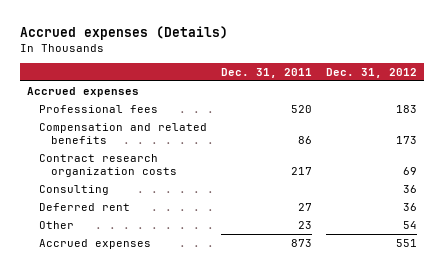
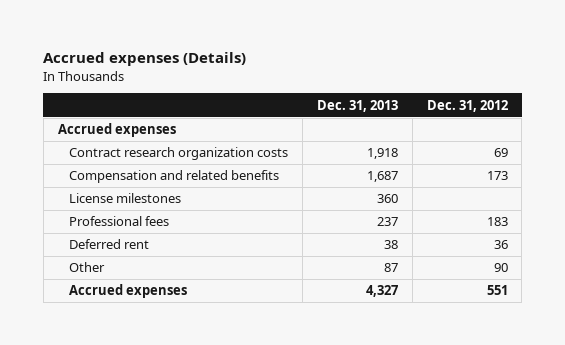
[221,67,313,78] Dec. 31, 2011 -> none
none -> [316,99,398,112] Dec. 31, 2013
[39,185,110,196] Consulting -> none
[39,123,208,145] Compensation and related benefits -> [68,170,279,184] Compensation and related benefits
none -> [68,193,181,204] License milestones
[39,105,159,114] Professional fees -> [68,216,169,227] Professional fees
[403,221,418,230] 54 -> [493,263,508,273] 90

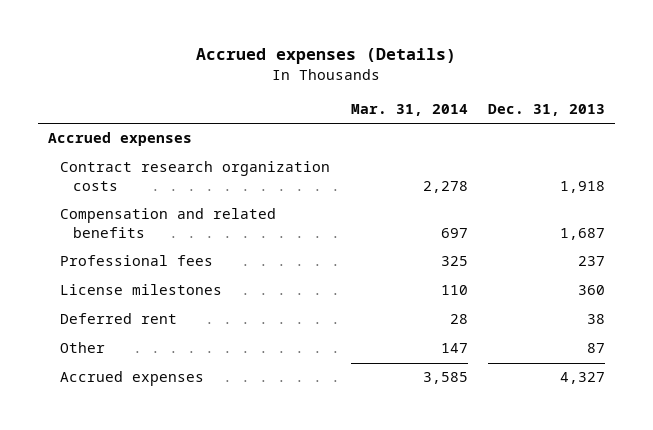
[426,99,508,112] Dec. 31, 2012 -> none
none -> [350,104,468,117] Mar. 31, 2014
[68,193,181,204] License milestones -> [60,284,223,296] License milestones

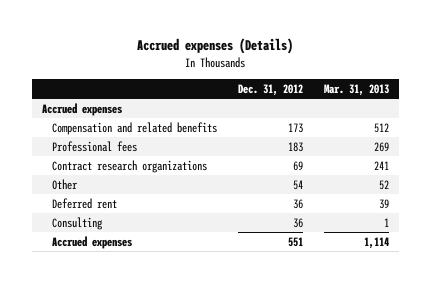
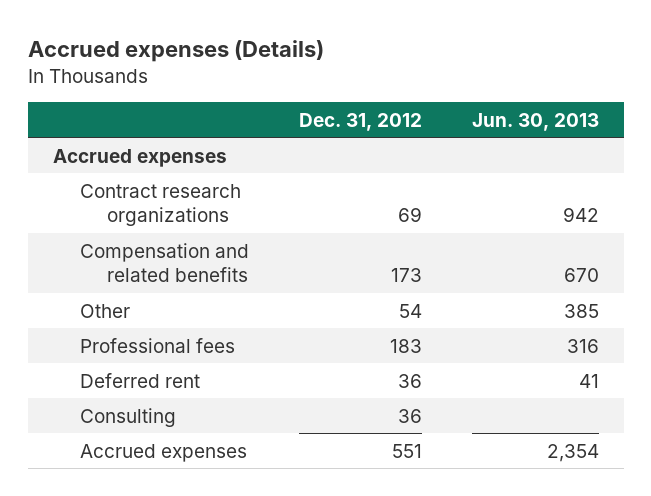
[323,83,389,96] Mar. 31, 2013 -> none
none -> [471,112,599,131] Jun. 30, 2013
[52,121,218,135] Compensation and related benefits -> [79,242,249,282] Compensation and related benefits
[52,140,138,152] Professional fees -> [79,337,235,353] Professional fees

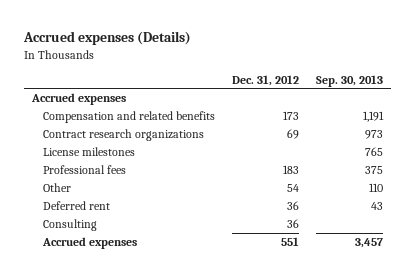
[471,112,599,131] Jun. 30, 2013 -> none
none -> [315,74,383,87] Sep. 30, 2013
[79,183,241,226] Contract research organizations -> [42,129,204,142] Contract research organizations
none -> [42,147,135,157] License milestones
[79,303,130,318] Other -> [42,183,71,193] Other

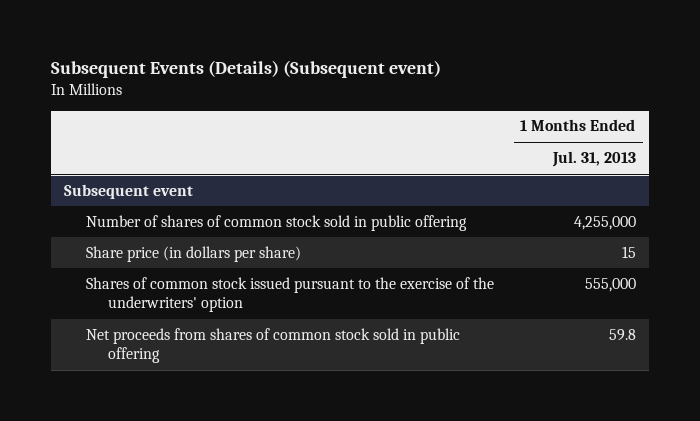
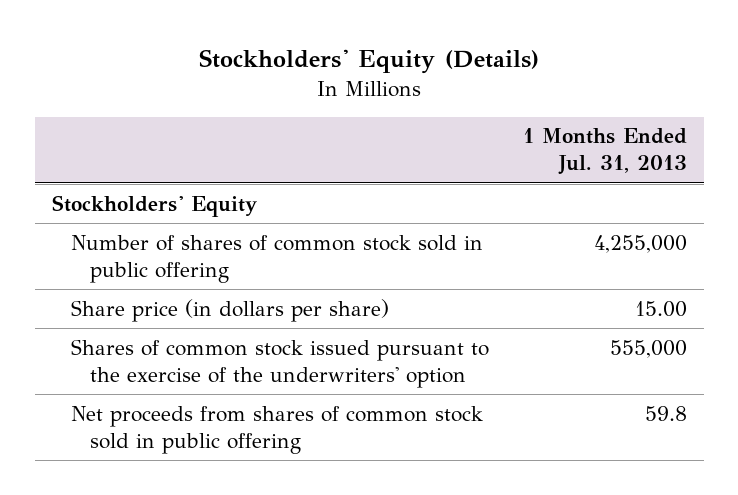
[50,60,441,79] Subsequent Events (Details) (Subsequent event) -> [199,49,540,75] Stockholders' Equity (Details)
[64,183,194,199] Subsequent event -> none
none -> [51,194,257,217] Stockholders' Equity
[621,245,636,258] 15 -> [634,300,687,317] 15.00

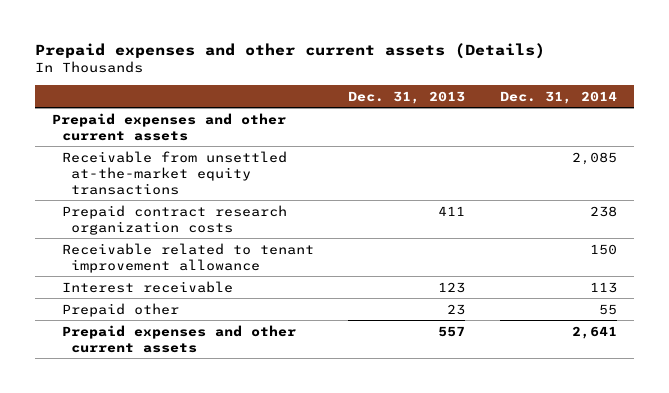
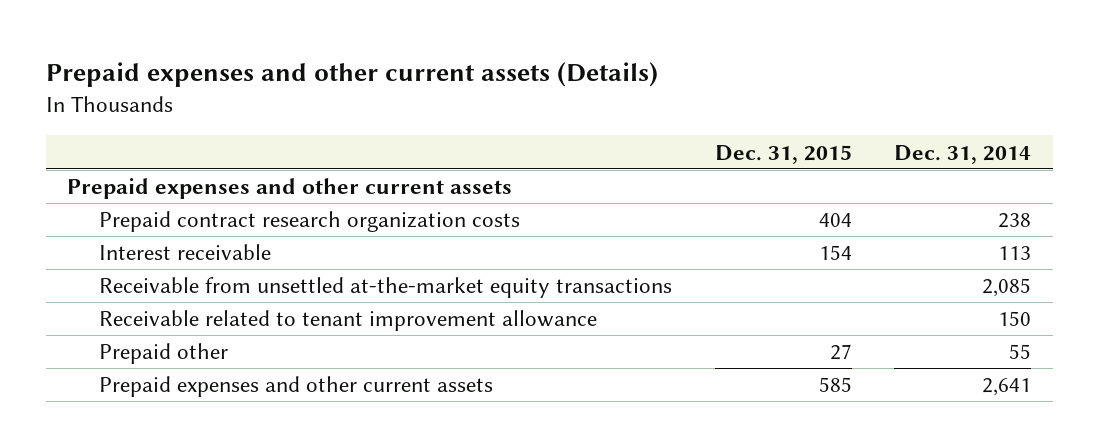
[348,90,466,104] Dec. 31, 2013 -> none
none -> [714,144,852,164] Dec. 31, 2015
[61,150,287,195] Receivable from unsettled at-the-market equity transactions -> [98,277,672,299] Receivable from unsettled at-the-market equity transactions
[61,242,314,273] Receivable related to tenant improvement allowance -> [98,310,597,332] Receivable related to tenant improvement allowance

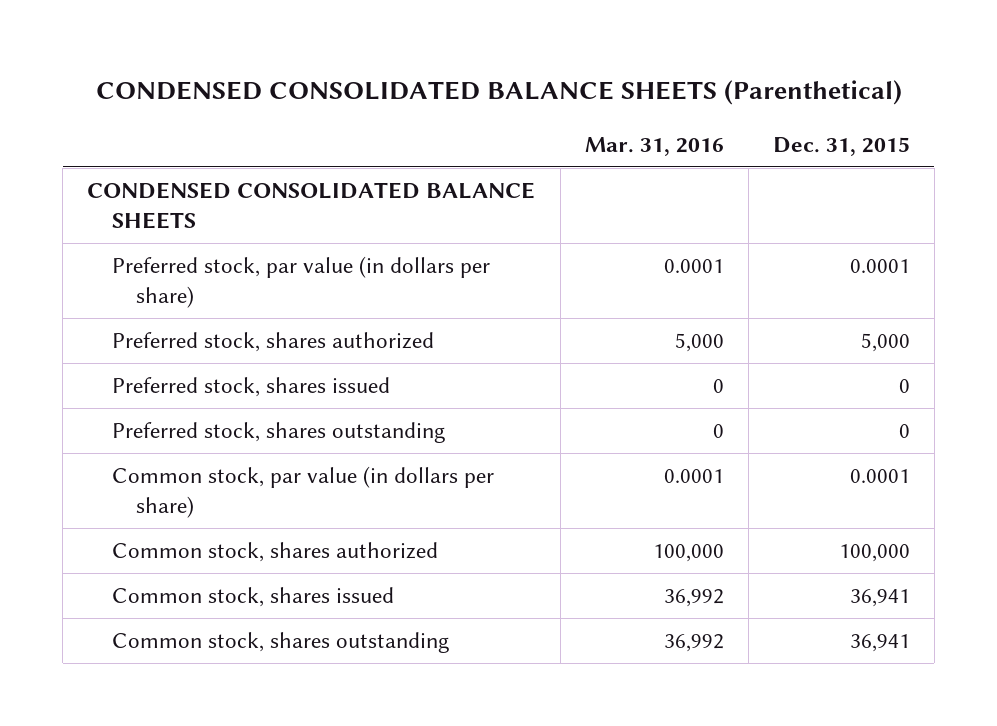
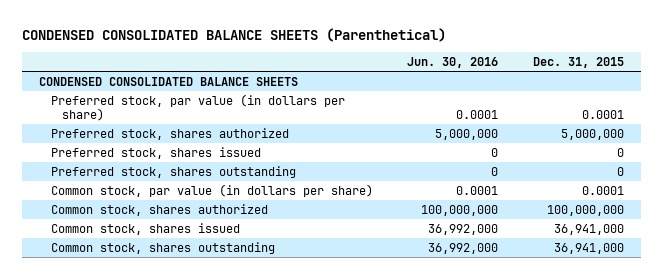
[584,136,724,156] Mar. 31, 2016 -> none
none -> [407,57,499,69] Jun. 30, 2016
[860,332,910,352] 5,000 -> [560,128,624,140] 5,000,000
[838,543,910,562] 100,000 -> [546,204,624,216] 100,000,000
[849,588,910,607] 36,941 -> [553,223,624,235] 36,941,000
[849,633,910,652] 36,941 -> [553,242,624,254] 36,941,000

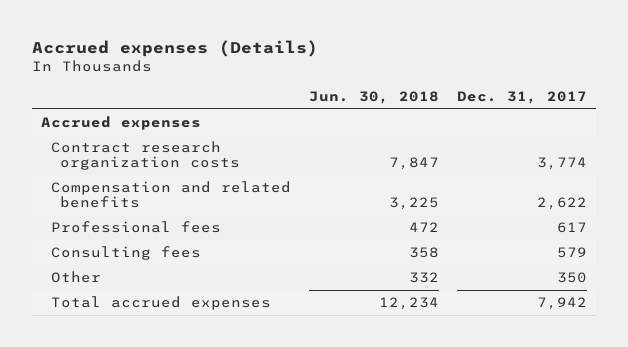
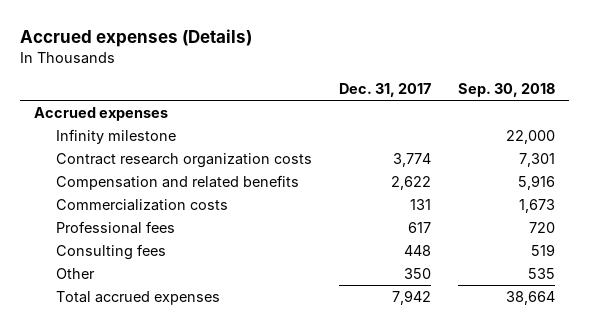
[308,91,439,105] Jun. 30, 2018 -> none
none -> [458,83,556,98] Sep. 30, 2018
none -> [55,128,176,144] Infinity milestone
none -> [55,198,228,211] Commercialization costs
[556,247,587,259] 579 -> [403,244,431,256] 448

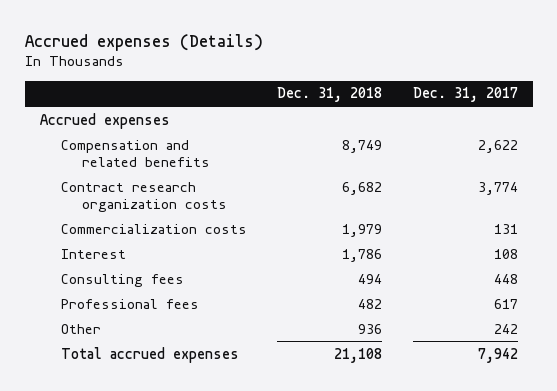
[458,83,556,98] Sep. 30, 2018 -> none
none -> [277,87,383,103] Dec. 31, 2018
[55,128,176,144] Infinity milestone -> none
[55,152,312,168] Contract research organization costs -> [60,181,227,212] Contract research organization costs
none -> [60,248,126,259] Interest
[55,220,175,234] Professional fees -> [60,298,199,309] Professional fees
[403,267,431,279] 350 -> [493,323,518,334] 242

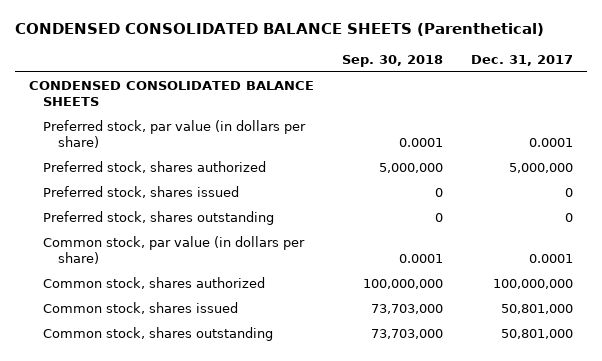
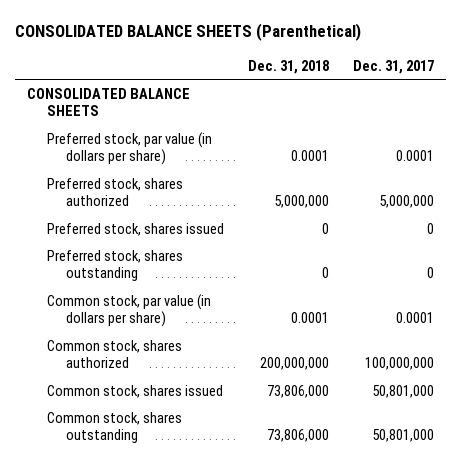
[14,23,544,37] CONDENSED CONSOLIDATED BALANCE SHEETS (Parenthetical) -> [14,23,361,42] CONSOLIDATED BALANCE SHEETS (Parenthetical)
[341,55,443,68] Sep. 30, 2018 -> none
none -> [247,59,329,74] Dec. 31, 2018
[28,81,314,107] CONDENSED CONSOLIDATED BALANCE SHEETS -> [26,87,190,117] CONSOLIDATED BALANCE SHEETS

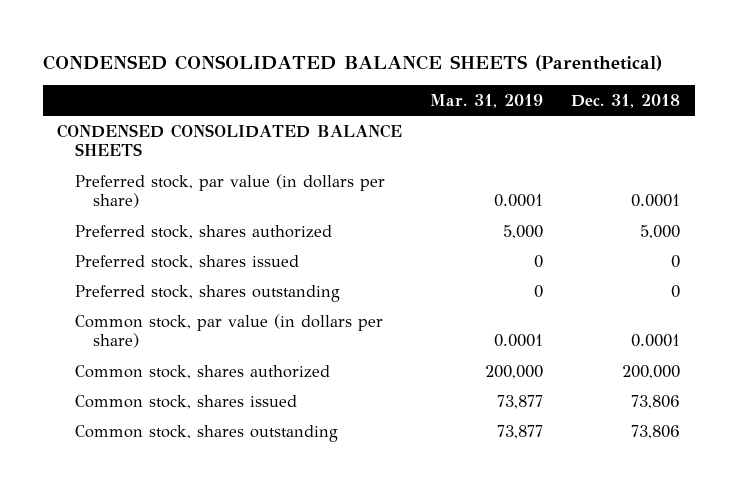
[14,23,361,42] CONSOLIDATED BALANCE SHEETS (Parenthetical) -> [43,54,663,71] CONDENSED CONSOLIDATED BALANCE SHEETS (Parenthetical)
[352,59,434,74] Dec. 31, 2017 -> none
none -> [430,93,544,108] Mar. 31, 2019
[26,87,190,117] CONSOLIDATED BALANCE SHEETS -> [57,123,403,156] CONDENSED CONSOLIDATED BALANCE SHEETS
[273,195,329,209] 5,000,000 -> [640,224,681,239] 5,000
[259,357,329,371] 200,000,000 -> [622,364,681,379] 200,000
[266,384,329,398] 73,806,000 -> [631,394,681,409] 73,806
[266,429,329,443] 73,806,000 -> [631,424,681,439] 73,806

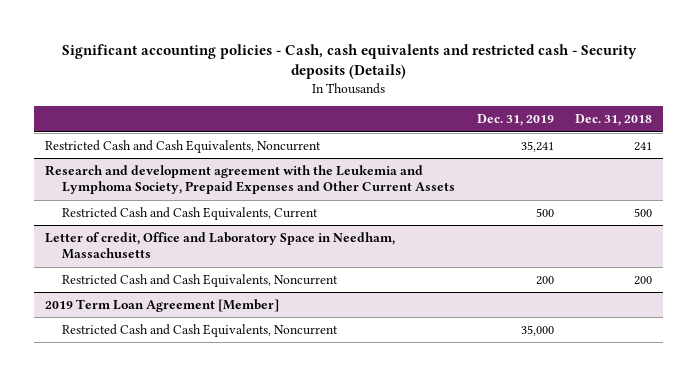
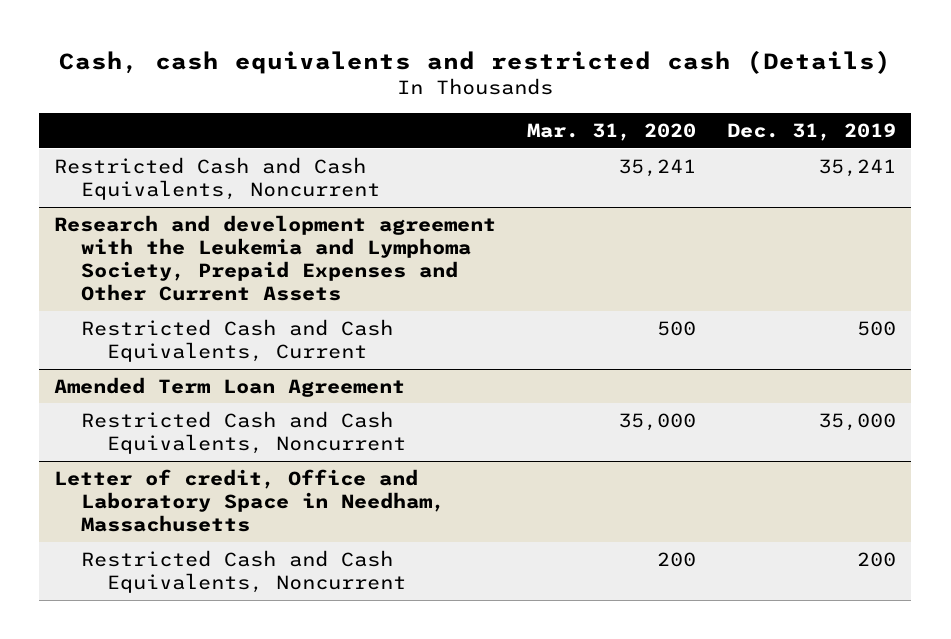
[61,43,637,80] Significant accounting policies - Cash, cash equivalents and restricted cash - Security deposits (Details) -> [59,49,892,74] Cash, cash equivalents and restricted cash (Details)
[575,114,653,127] Dec. 31, 2018 -> none
none -> [527,123,697,142] Mar. 31, 2020
none -> [54,376,406,397] Amended Term Loan Agreement
none -> [80,410,406,455] Restricted Cash and Cash Equivalents, Noncurrent
[44,298,279,312] 2019 Term Loan Agreement [Member] -> none
[61,323,338,337] Restricted Cash and Cash Equivalents, Noncurrent -> none

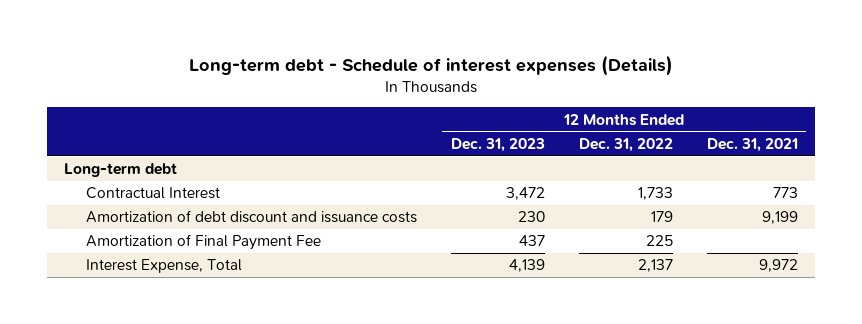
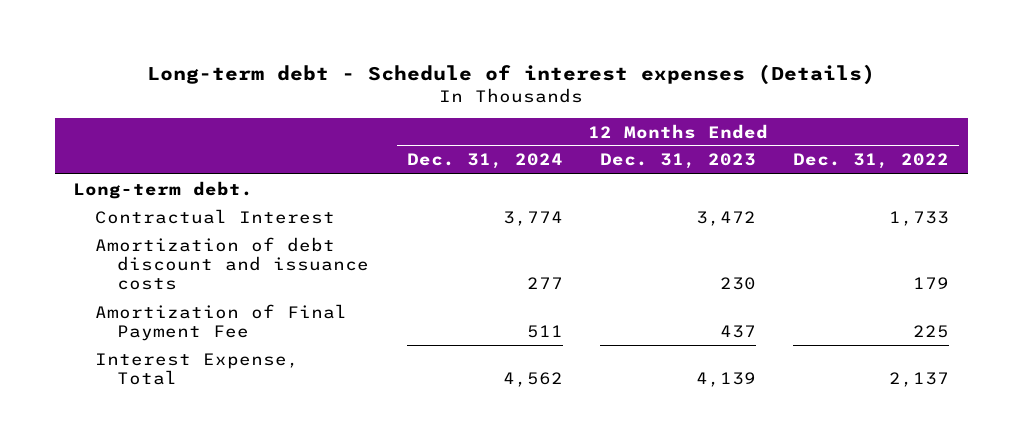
[706,137,798,152] Dec. 31, 2021 -> none
none -> [406,153,563,170] Dec. 31, 2024
[64,163,178,178] Long-term debt -> [73,180,254,199] Long-term debt.

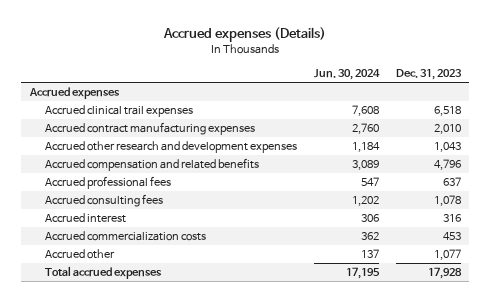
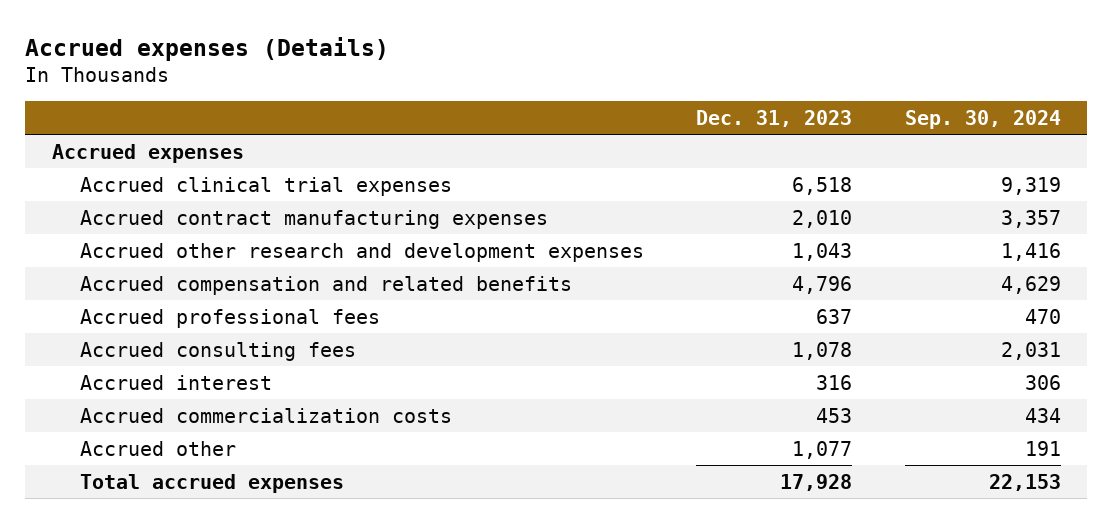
[313,69,380,81] Jun. 30, 2024 -> none
none -> [905,110,1062,130] Sep. 30, 2024
[44,104,193,117] Accrued clinical trail expenses -> [79,176,452,196] Accrued clinical trial expenses

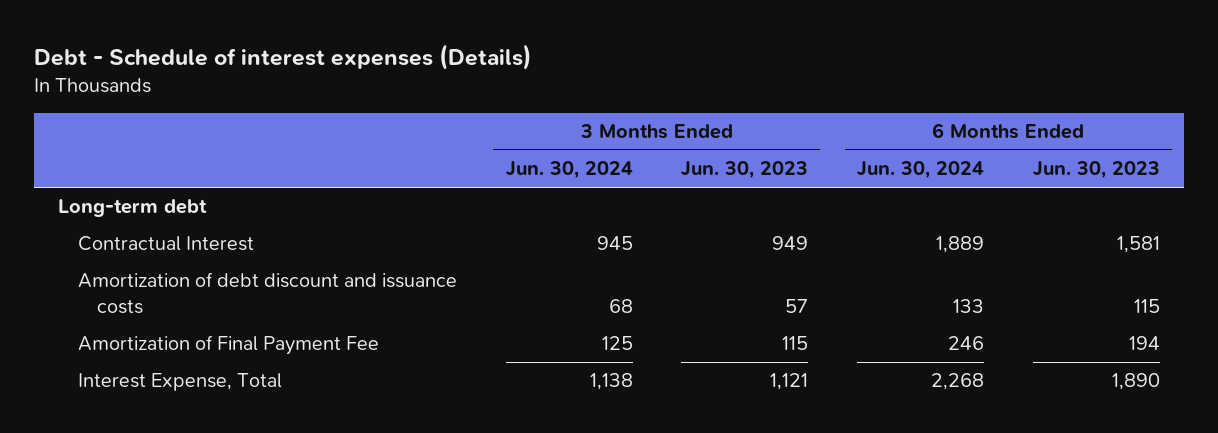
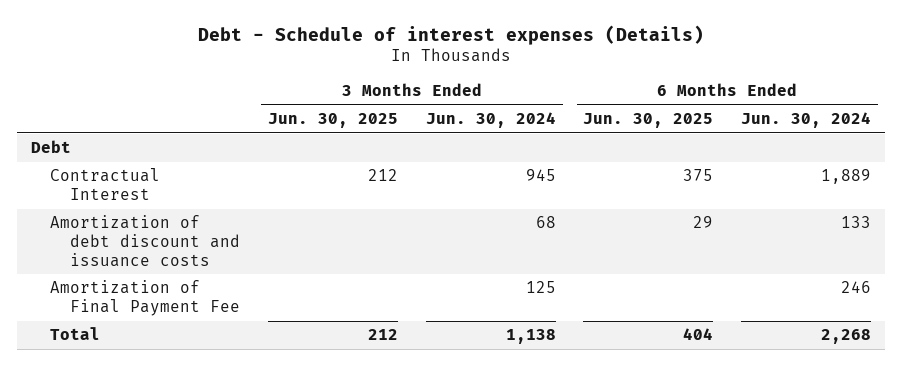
[681,161,809,180] Jun. 30, 2023 -> none
[1032,161,1160,180] Jun. 30, 2023 -> none
none -> [267,112,398,128] Jun. 30, 2025
none -> [583,112,714,128] Jun. 30, 2025
[58,199,208,218] Long-term debt -> [30,140,71,154] Debt
[77,373,282,392] Interest Expense, Total -> [50,327,101,341] Total

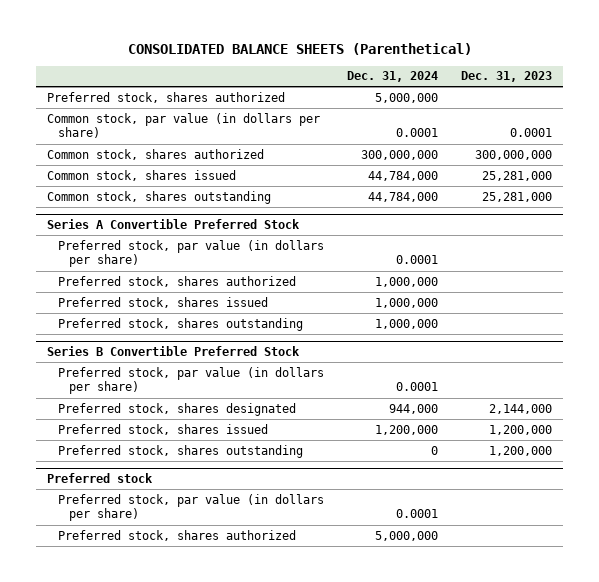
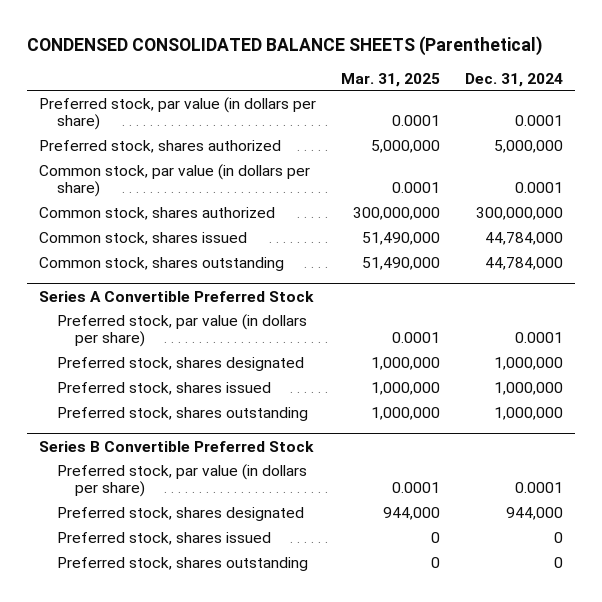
[127,42,472,55] CONSOLIDATED BALANCE SHEETS (Parenthetical) -> [26,35,542,56] CONDENSED CONSOLIDATED BALANCE SHEETS (Parenthetical)
[460,71,552,83] Dec. 31, 2023 -> none
none -> [340,72,440,87] Mar. 31, 2025
none -> [39,96,317,131] Preferred stock, par value (in dollars per share)
[58,275,297,287] Preferred stock, shares authorized -> [56,356,304,371] Preferred stock, shares designated
[374,424,438,435] 1,200,000 -> [553,531,563,543] 0
[47,473,154,484] Preferred stock -> none
[58,493,325,522] Preferred stock, par value (in dollars per share) -> none
[58,529,297,541] Preferred stock, shares authorized -> none

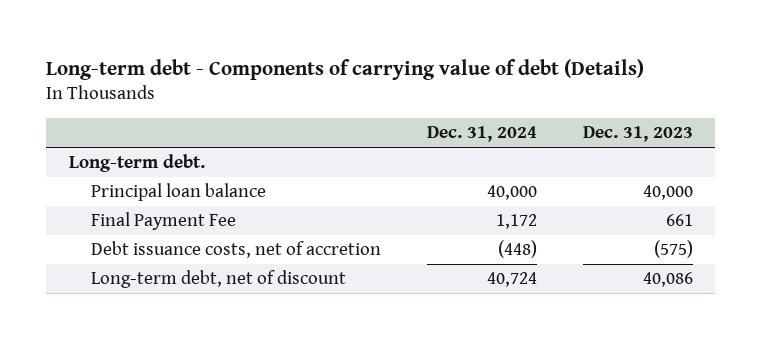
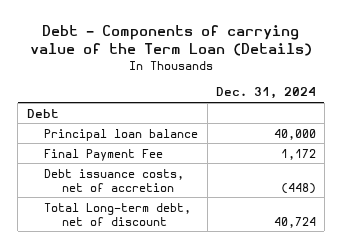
[46,58,645,80] Long-term debt - Components of carrying value of debt (Details) -> [30,25,313,57] Debt - Components of carrying value of the Term Loan (Details)
[582,125,693,142] Dec. 31, 2023 -> none
[69,154,206,173] Long-term debt. -> [26,108,59,118] Debt
[91,270,347,289] Long-term debt, net of discount -> [44,202,192,226] Total Long-term debt, net of discount

